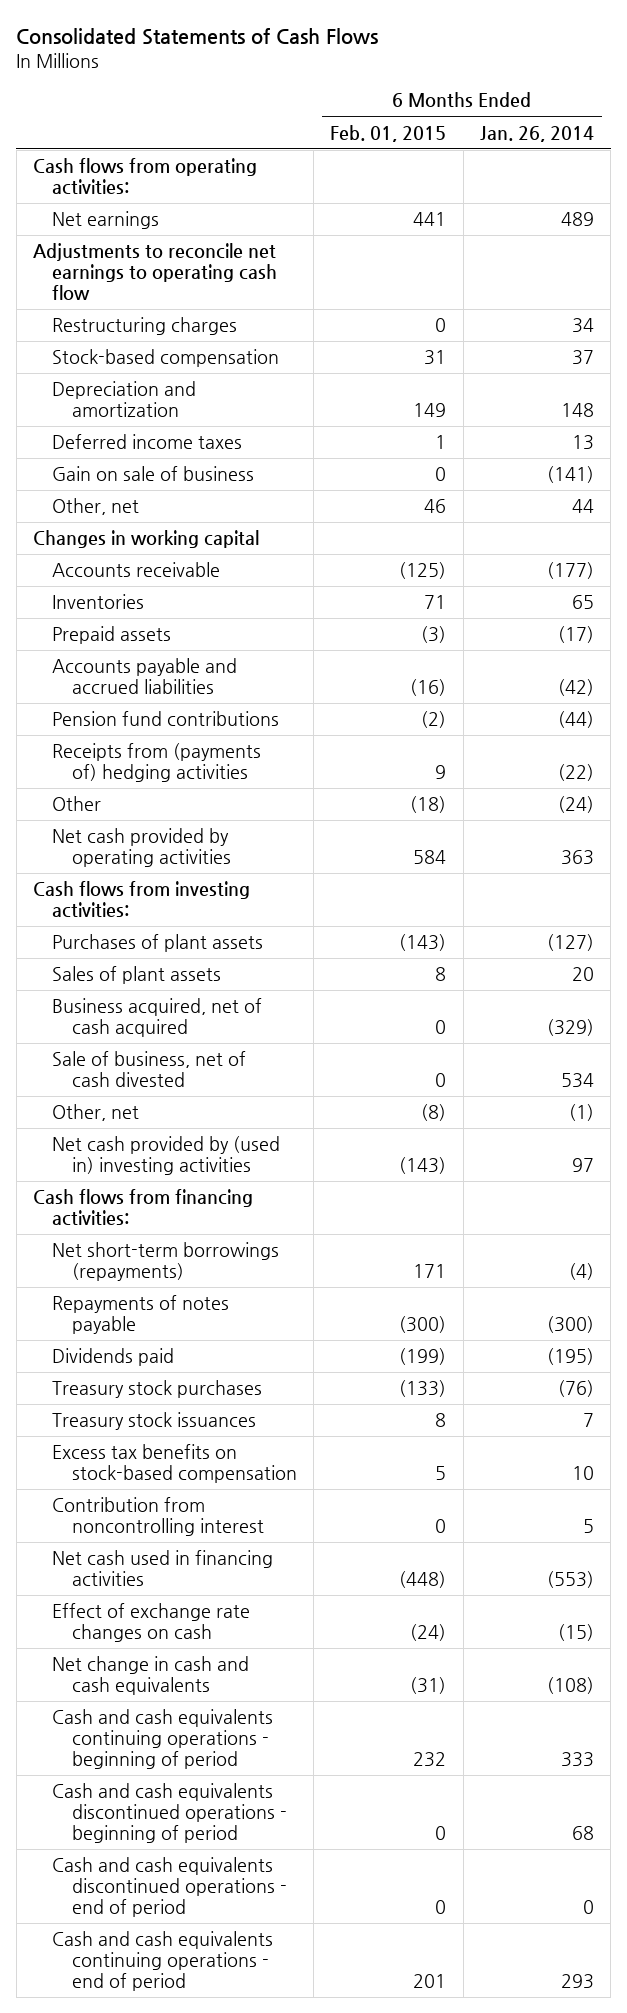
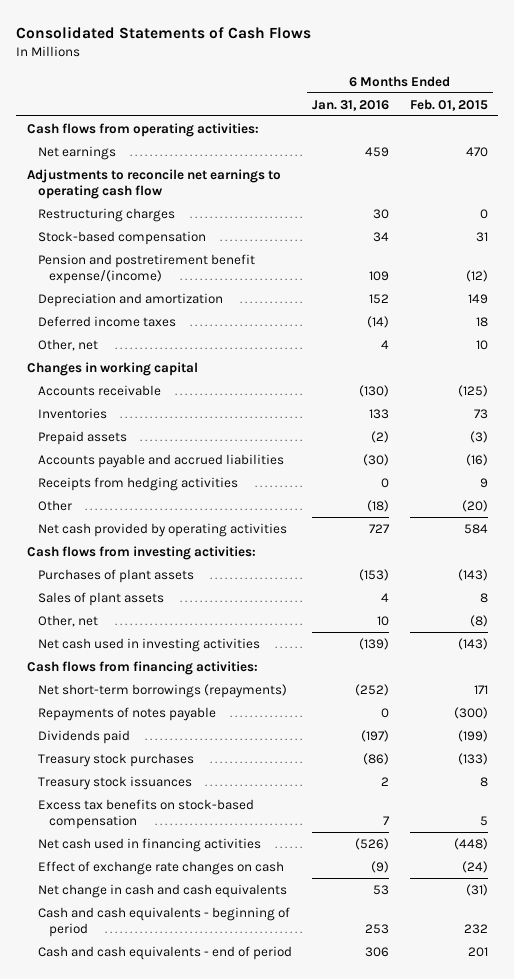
[479,125,594,142] Jan. 26, 2014 -> none
none -> [312,99,390,111] Jan. 31, 2016
[413,212,447,227] 441 -> [465,146,488,157] 470
none -> [37,253,255,285] Pension and postretirement benefit expense/(income)
[52,466,255,482] Gain on sale of business -> none
[435,435,447,450] 1 -> [475,316,488,327] 18
[424,499,447,514] 46 -> [475,339,488,350] 10
[424,595,447,610] 71 -> [473,408,488,419] 73
[52,711,280,727] Pension fund contributions -> none
[52,743,262,782] Receipts from (payments of) hedging activities -> [37,476,238,491] Receipts from hedging activities
[410,796,447,814] (18) -> [461,499,488,512] (20)
[52,998,263,1037] Business acquired, net of cash acquired -> none
[52,1051,247,1087] Sale of business, net of cash divested -> none
[52,1136,281,1175] Net cash provided by (used in) investing activities -> [37,637,260,652] Net cash used in investing activities
[52,1497,264,1536] Contribution from noncontrolling interest -> none
[52,1783,287,1843] Cash and cash equivalents discontinued operations - beginning of period -> none
[52,1857,287,1917] Cash and cash equivalents discontinued operations - end of period -> none
[52,1709,274,1769] Cash and cash equivalents continuing operations - beginning of period -> [37,906,290,938] Cash and cash equivalents - beginning of period
[52,1931,274,1991] Cash and cash equivalents continuing operations - end of period -> [37,945,292,960] Cash and cash equivalents - end of period

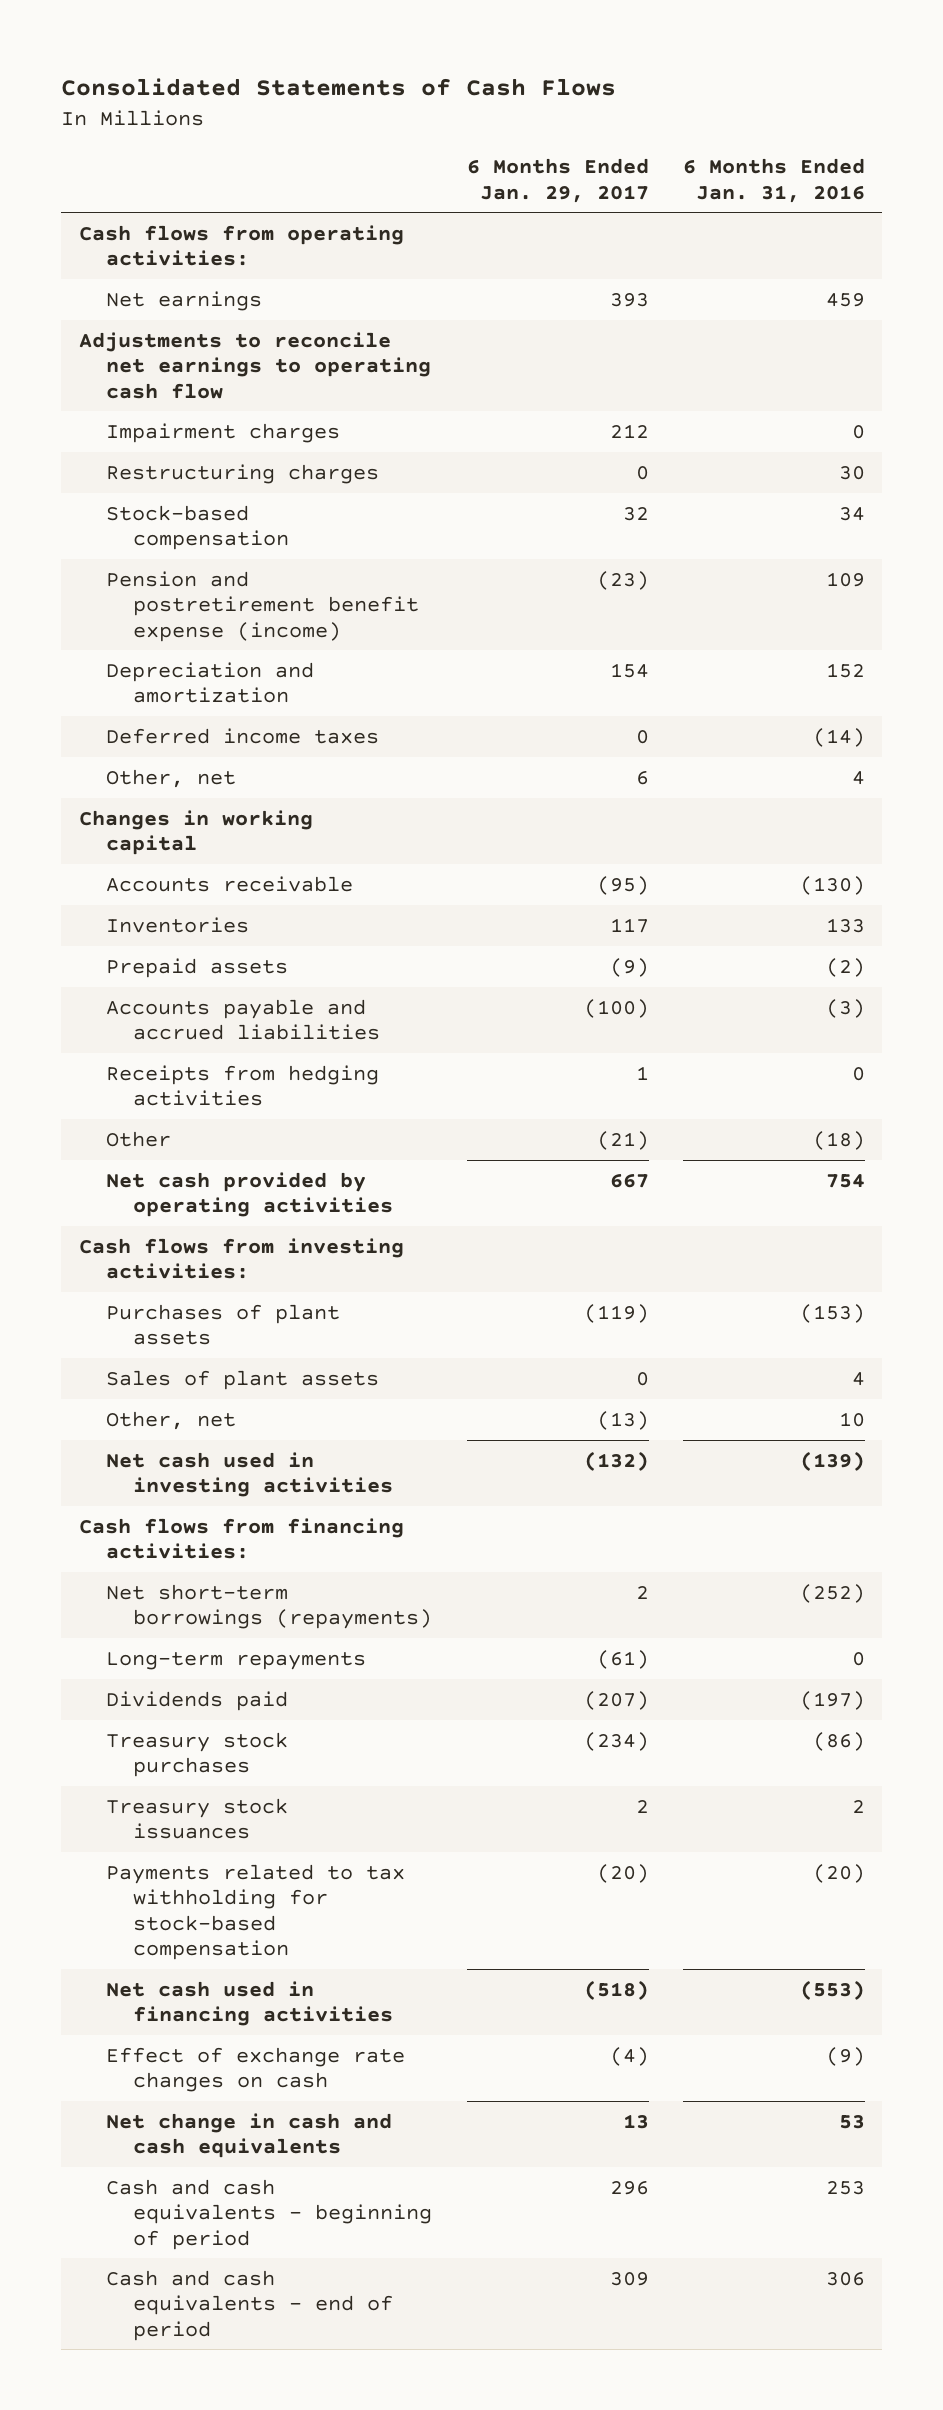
[409,98,488,111] Feb. 01, 2015 -> none
none -> [466,158,649,203] 6 Months Ended Jan. 29, 2017
none -> [105,422,340,443] Impairment charges
[37,253,255,285] Pension and postretirement benefit expense/(income) -> [105,570,420,642] Pension and postretirement benefit expense (income)
[363,453,390,466] (30) -> [825,998,865,1018] (3)
[369,523,391,533] 727 -> [825,1173,865,1188] 754
[37,706,216,721] Repayments of notes payable -> none
none -> [105,1651,366,1670] Long-term repayments
[37,798,254,830] Excess tax benefits on stock-based compensation -> none
none -> [105,1863,405,1960] Payments related to tax withholding for stock-based compensation
[355,837,390,850] (526) -> [799,1979,865,2000] (553)

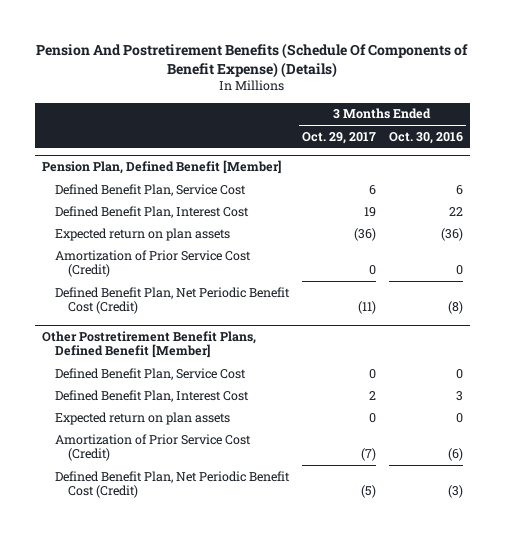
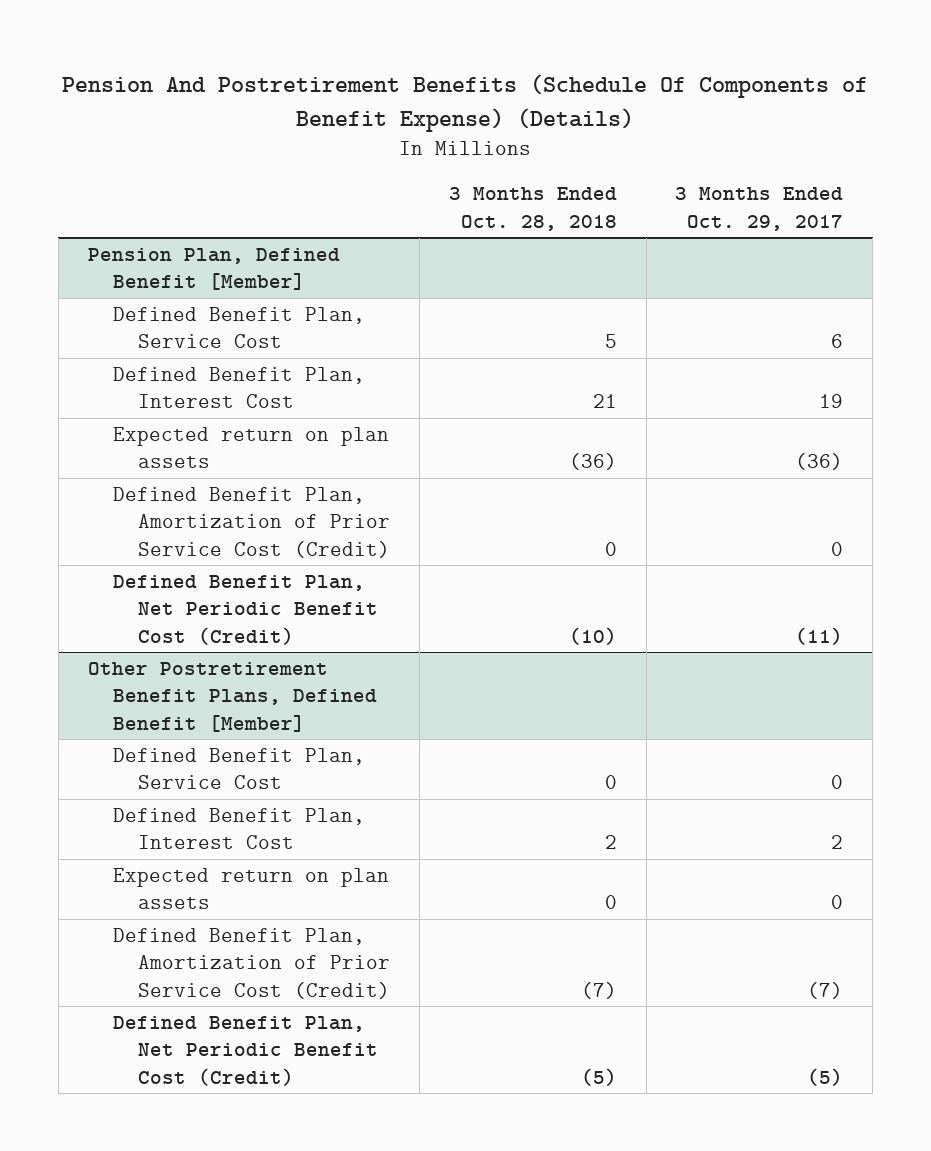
[389,131,464,144] Oct. 30, 2016 -> none
none -> [448,187,617,231] 3 Months Ended Oct. 28, 2018
[54,249,251,278] Amortization of Prior Service Cost (Credit) -> [112,487,391,558] Defined Benefit Plan, Amortization of Prior Service Cost (Credit)
[54,433,251,462] Amortization of Prior Service Cost (Credit) -> [112,928,391,999] Defined Benefit Plan, Amortization of Prior Service Cost (Credit)

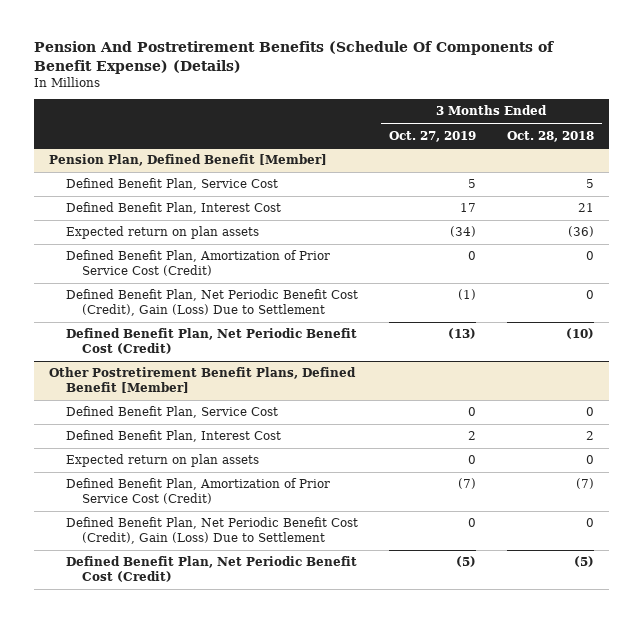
[675,187,844,231] 3 Months Ended Oct. 29, 2017 -> none
none -> [388,130,476,142] Oct. 27, 2019
none -> [65,289,358,317] Defined Benefit Plan, Net Periodic Benefit Cost (Credit), Gain (Loss) Due to Settlement
none -> [65,517,358,545] Defined Benefit Plan, Net Periodic Benefit Cost (Credit), Gain (Loss) Due to Settlement

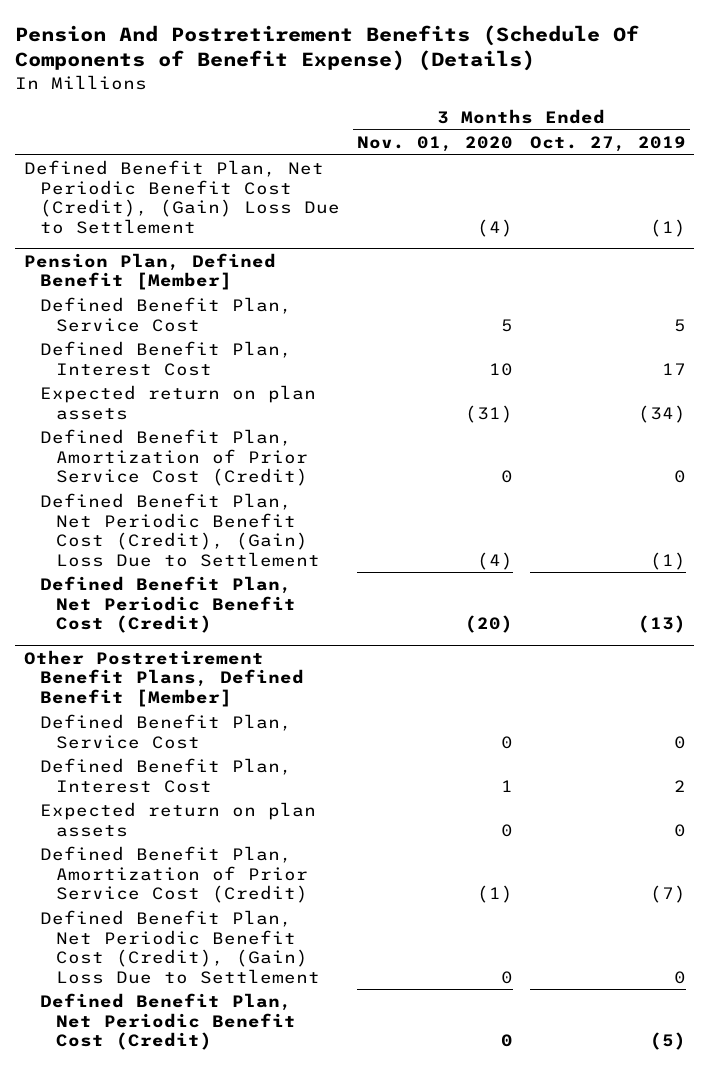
[506,130,594,142] Oct. 28, 2018 -> none
none -> [356,135,513,152] Nov. 01, 2020
none -> [23,160,340,234] Defined Benefit Plan, Net Periodic Benefit Cost (Credit), (Gain) Loss Due to Settlement
[65,289,358,317] Defined Benefit Plan, Net Periodic Benefit Cost (Credit), Gain (Loss) Due to Settlement -> [39,493,320,567] Defined Benefit Plan, Net Periodic Benefit Cost (Credit), (Gain) Loss Due to Settlement
[65,517,358,545] Defined Benefit Plan, Net Periodic Benefit Cost (Credit), Gain (Loss) Due to Settlement -> [39,910,320,984] Defined Benefit Plan, Net Periodic Benefit Cost (Credit), (Gain) Loss Due to Settlement

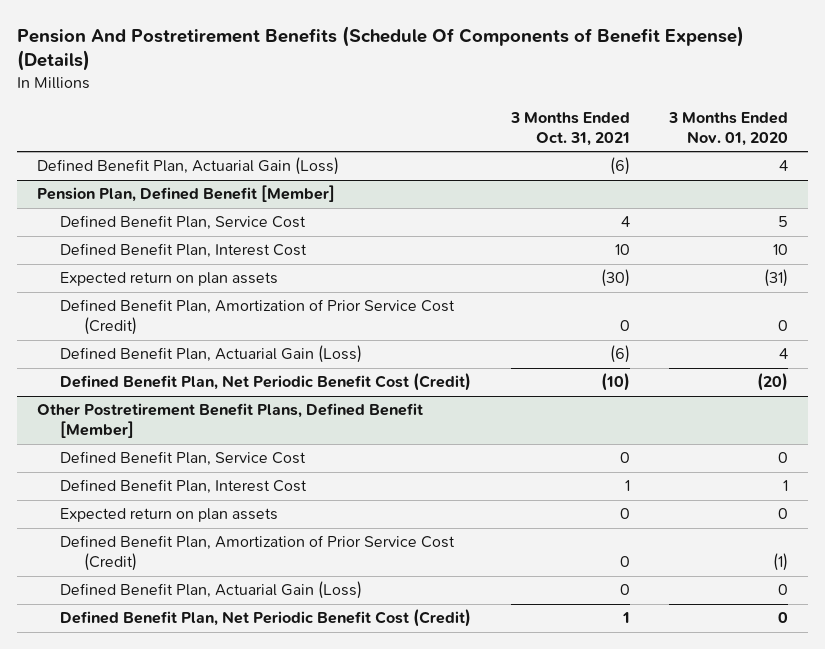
[529,135,686,152] Oct. 27, 2019 -> none
none -> [509,111,630,146] 3 Months Ended Oct. 31, 2021
[23,160,340,234] Defined Benefit Plan, Net Periodic Benefit Cost (Credit), (Gain) Loss Due to Settlement -> none
none -> [36,157,339,176] Defined Benefit Plan, Actuarial Gain (Loss)
[39,493,320,567] Defined Benefit Plan, Net Periodic Benefit Cost (Credit), (Gain) Loss Due to Settlement -> none
none -> [60,345,363,364] Defined Benefit Plan, Actuarial Gain (Loss)
[39,910,320,984] Defined Benefit Plan, Net Periodic Benefit Cost (Credit), (Gain) Loss Due to Settlement -> none
none -> [60,581,363,600] Defined Benefit Plan, Actuarial Gain (Loss)

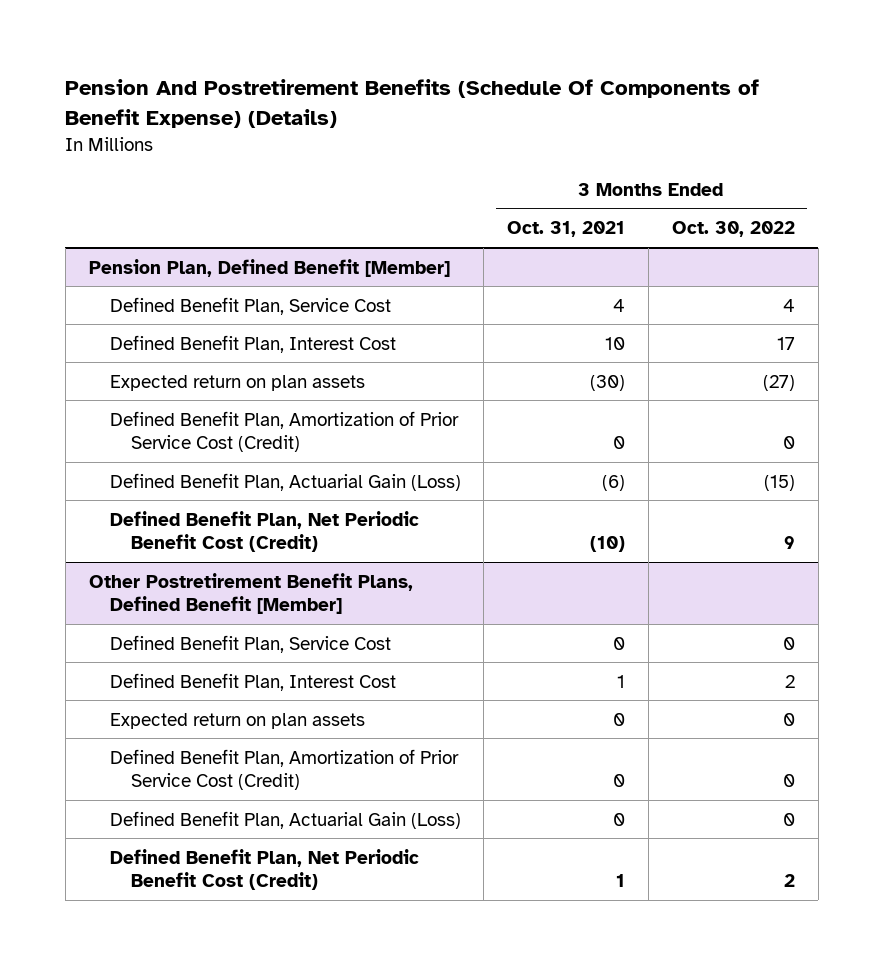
[668,111,789,146] 3 Months Ended Nov. 01, 2020 -> none
none -> [671,221,795,238] Oct. 30, 2022
[36,157,339,176] Defined Benefit Plan, Actuarial Gain (Loss) -> none

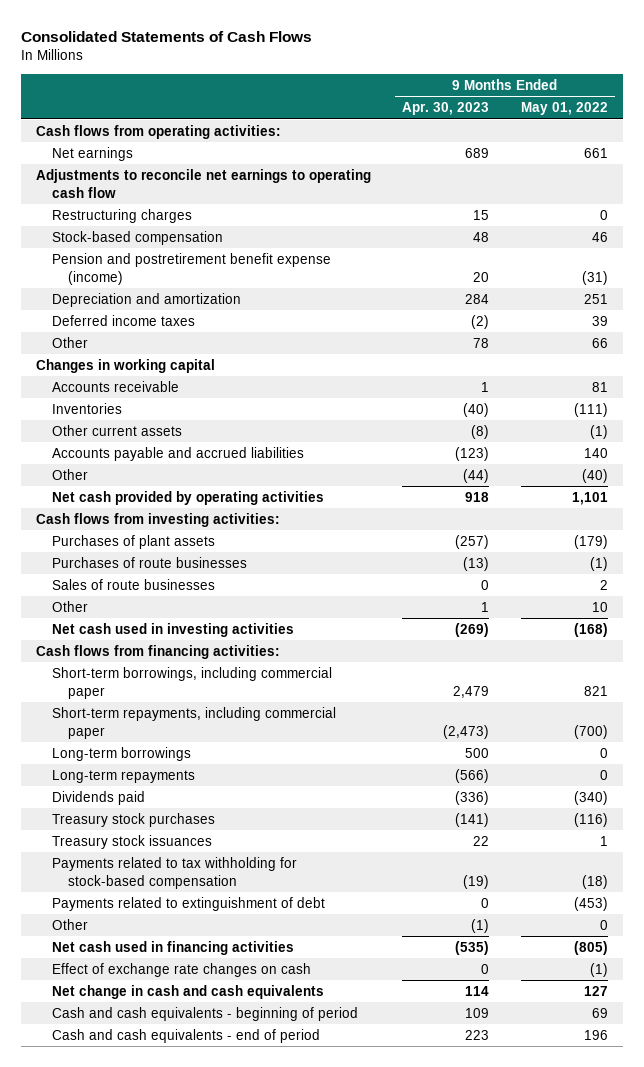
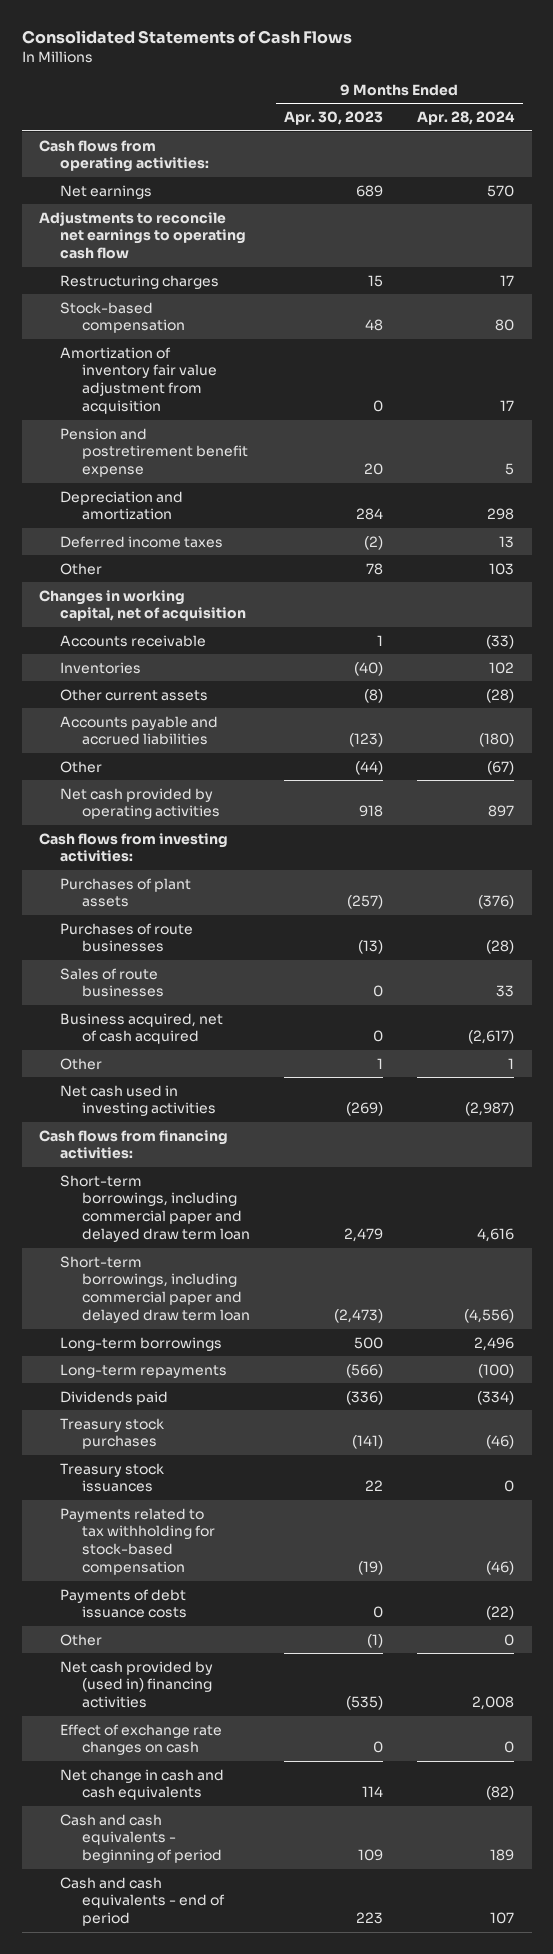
[520,102,608,116] May 01, 2022 -> none
none -> [417,111,516,126] Apr. 28, 2024
none -> [60,346,217,414] Amortization of inventory fair value adjustment from acquisition
[52,252,332,285] Pension and postretirement benefit expense (income) -> [60,427,248,478] Pension and postretirement benefit expense
[36,358,216,373] Changes in working capital -> [38,589,247,622] Changes in working capital, net of acquisition
none -> [60,1012,224,1045] Business acquired, net of cash acquired
[52,666,333,699] Short-term borrowings, including commercial paper -> [60,1174,250,1242] Short-term borrowings, including commercial paper and delayed draw term loan
[52,706,337,739] Short-term repayments, including commercial paper -> [60,1255,250,1323] Short-term borrowings, including commercial paper and delayed draw term loan
[52,896,326,911] Payments related to extinguishment of debt -> none
none -> [60,1588,187,1619] Payments of debt issuance costs
[52,940,295,955] Net cash used in financing activities -> [60,1660,214,1709] Net cash provided by (used in) financing activities

